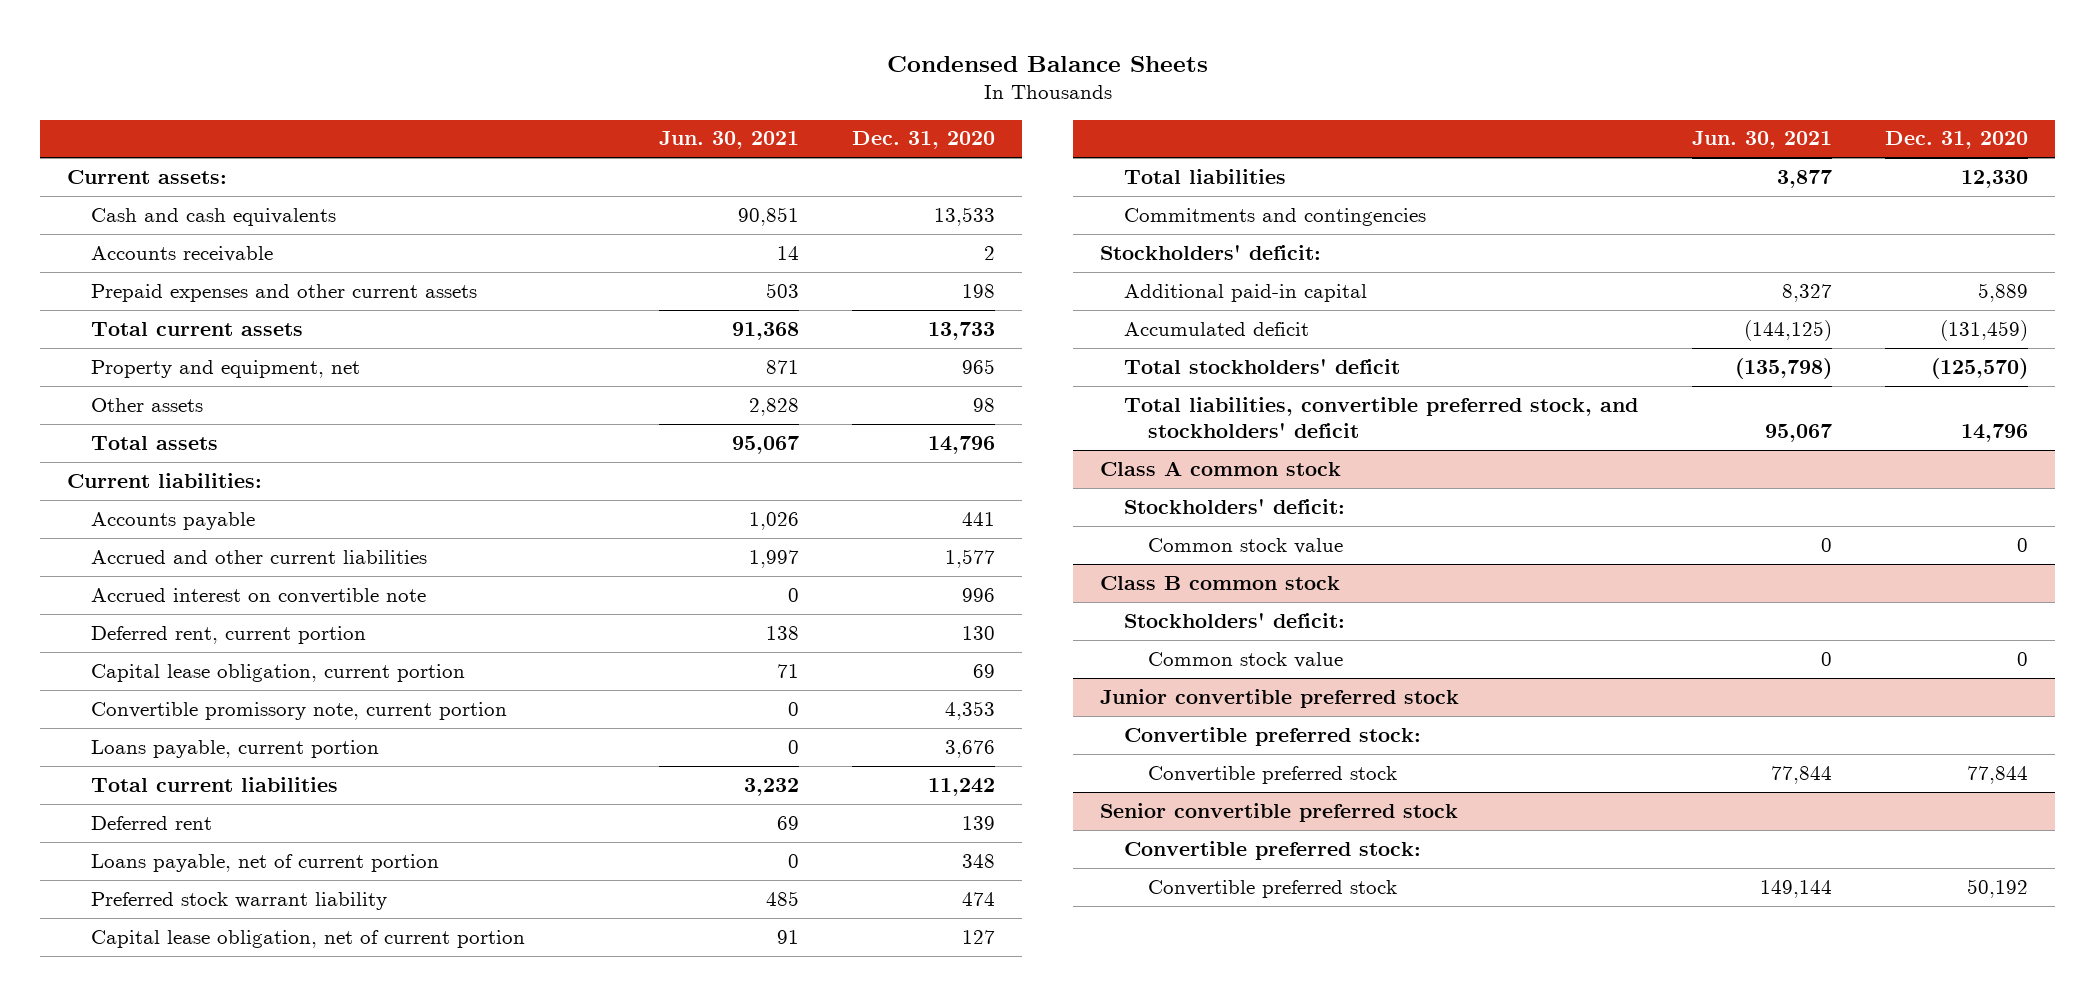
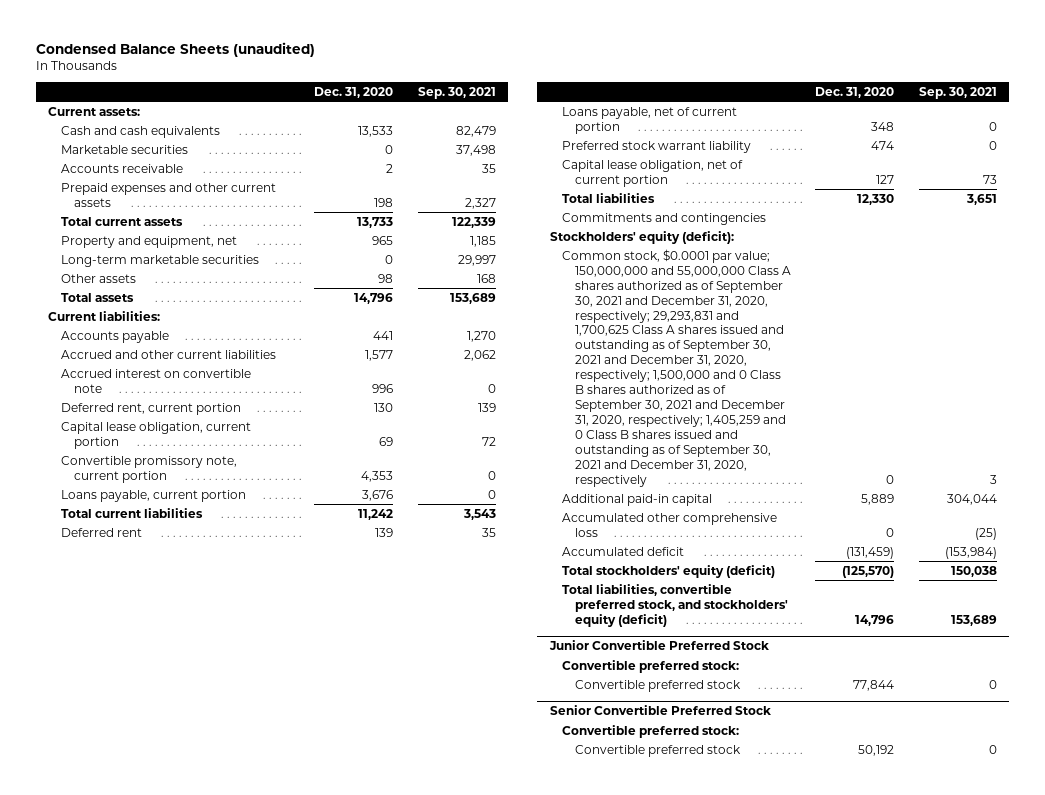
[886,55,1208,72] Condensed Balance Sheets -> [36,42,316,58] Condensed Balance Sheets (unaudited)
[658,131,799,150] Jun. 30, 2021 -> none
none -> [417,86,496,99] Sep. 30, 2021
none -> [60,144,188,154] Marketable securities
none -> [60,254,259,267] Long-term marketable securities
[1099,244,1321,260] Stockholders' deficit: -> [549,230,734,244] Stockholders' equity (deficit):
none -> [562,248,791,487] Common stock, $0.0001 par value; 150,000,000 and 55,000,000 Class A shares authorized as of September 30, 2021 and December 31, 2020, respectively; 29,293,831 and 1,700,625 Class A shares issued and outstanding as of September 30, 2021 and December 31, 2020, respectively; 1,500,000 and 0 Class B shares authorized as of September 30, 2021 and December 31, 2020, respectively; 1,405,259 and 0 Class B shares issued and outstanding as of September 30, 2021 and December 31, 2020, respectively
none -> [562,512,778,537] Accumulated other comprehensive loss
[1099,460,1341,476] Class A common stock -> none
[1123,498,1345,514] Stockholders' deficit: -> none
[1148,537,1344,554] Common stock value -> none
[1099,575,1340,590] Class B common stock -> none
[1123,612,1345,628] Stockholders' deficit: -> none
[1148,651,1344,668] Common stock value -> none
[1123,358,1400,374] Total stockholders' deficit -> [562,564,776,578] Total stockholders' equity (deficit)
[1123,396,1638,439] Total liabilities, convertible preferred stock, and stockholders' deficit -> [562,583,788,627] Total liabilities, convertible preferred stock, and stockholders' equity (deficit)
[1099,688,1459,708] Junior convertible preferred stock -> [548,640,769,651] Junior Convertible Preferred Stock
[1099,802,1458,822] Senior convertible preferred stock -> [549,705,771,716] Senior Convertible Preferred Stock

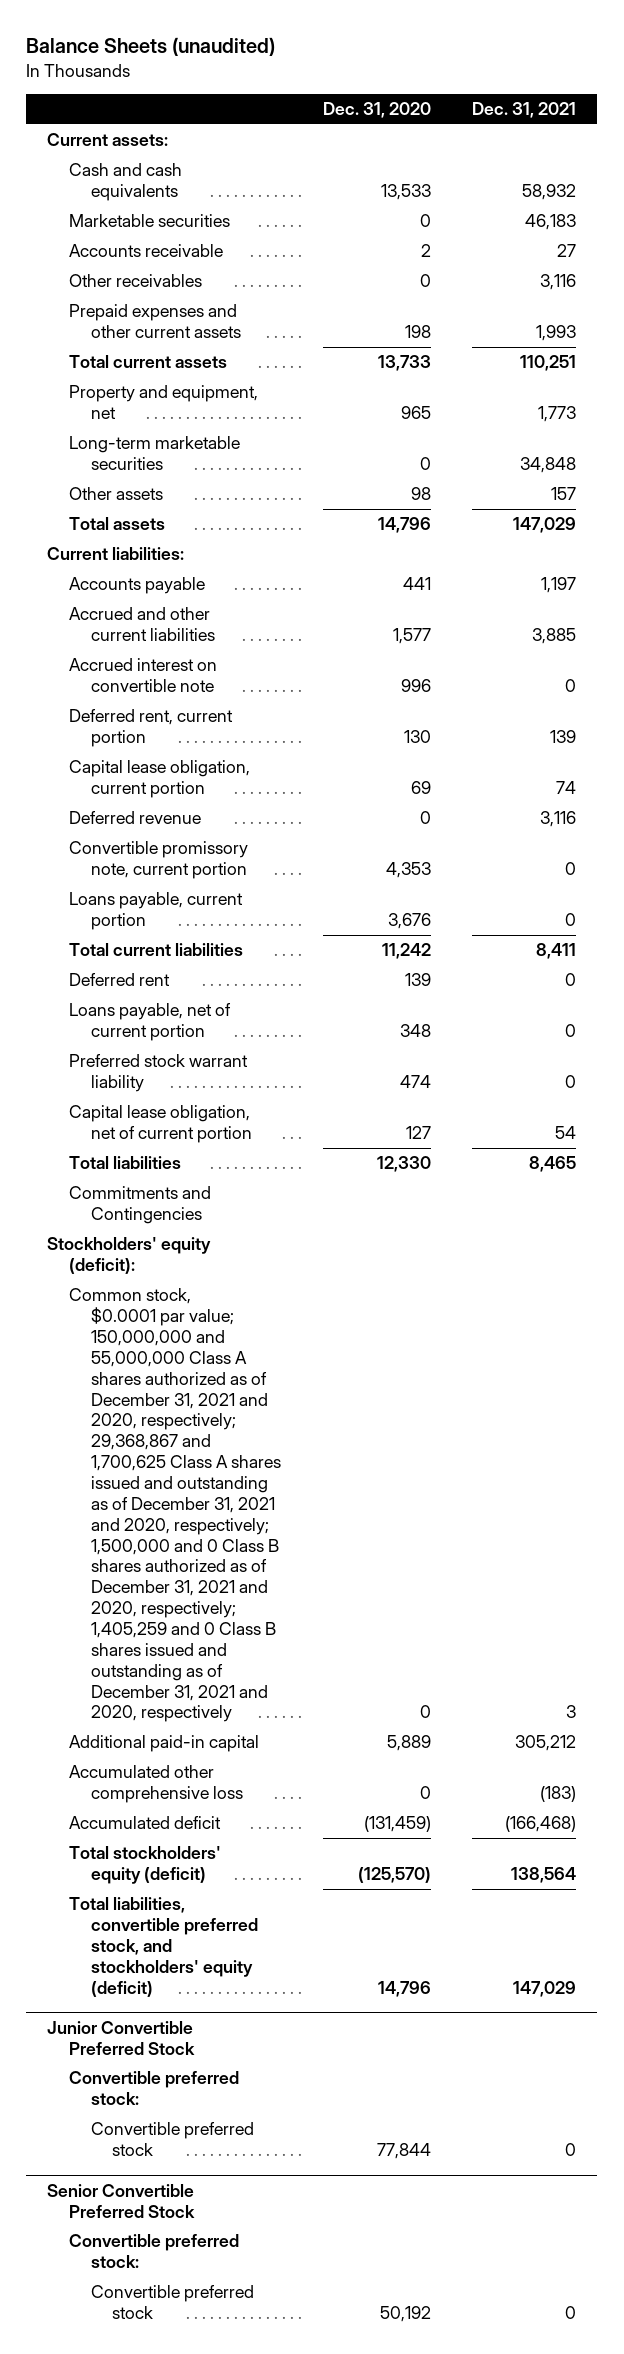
[36,42,316,58] Condensed Balance Sheets (unaudited) -> [26,37,276,57] Balance Sheets (unaudited)
[417,86,496,99] Sep. 30, 2021 -> none
none -> [472,102,577,119] Dec. 31, 2021
none -> [69,274,203,288] Other receivables
none -> [69,811,202,825] Deferred revenue
[562,212,767,225] Commitments and contingencies -> [69,1186,212,1225] Commitments and Contingencies
[562,248,791,487] Common stock, $0.0001 par value; 150,000,000 and 55,000,000 Class A shares authorized as of September 30, 2021 and December 31, 2020, respectively; 29,293,831 and 1,700,625 Class A shares issued and outstanding as of September 30, 2021 and December 31, 2020, respectively; 1,500,000 and 0 Class B shares authorized as of September 30, 2021 and December 31, 2020, respectively; 1,405,259 and 0 Class B shares issued and outstanding as of September 30, 2021 and December 31, 2020, respectively -> [69,1288,281,1723] Common stock, $0.0001 par value; 150,000,000 and 55,000,000 Class A shares authorized as of December 31, 2021 and 2020, respectively; 29,368,867 and 1,700,625 Class A shares issued and outstanding as of December 31, 2021 and 2020, respectively; 1,500,000 and 0 Class B shares authorized as of December 31, 2021 and 2020, respectively; 1,405,259 and 0 Class B shares issued and outstanding as of December 31, 2021 and 2020, respectively

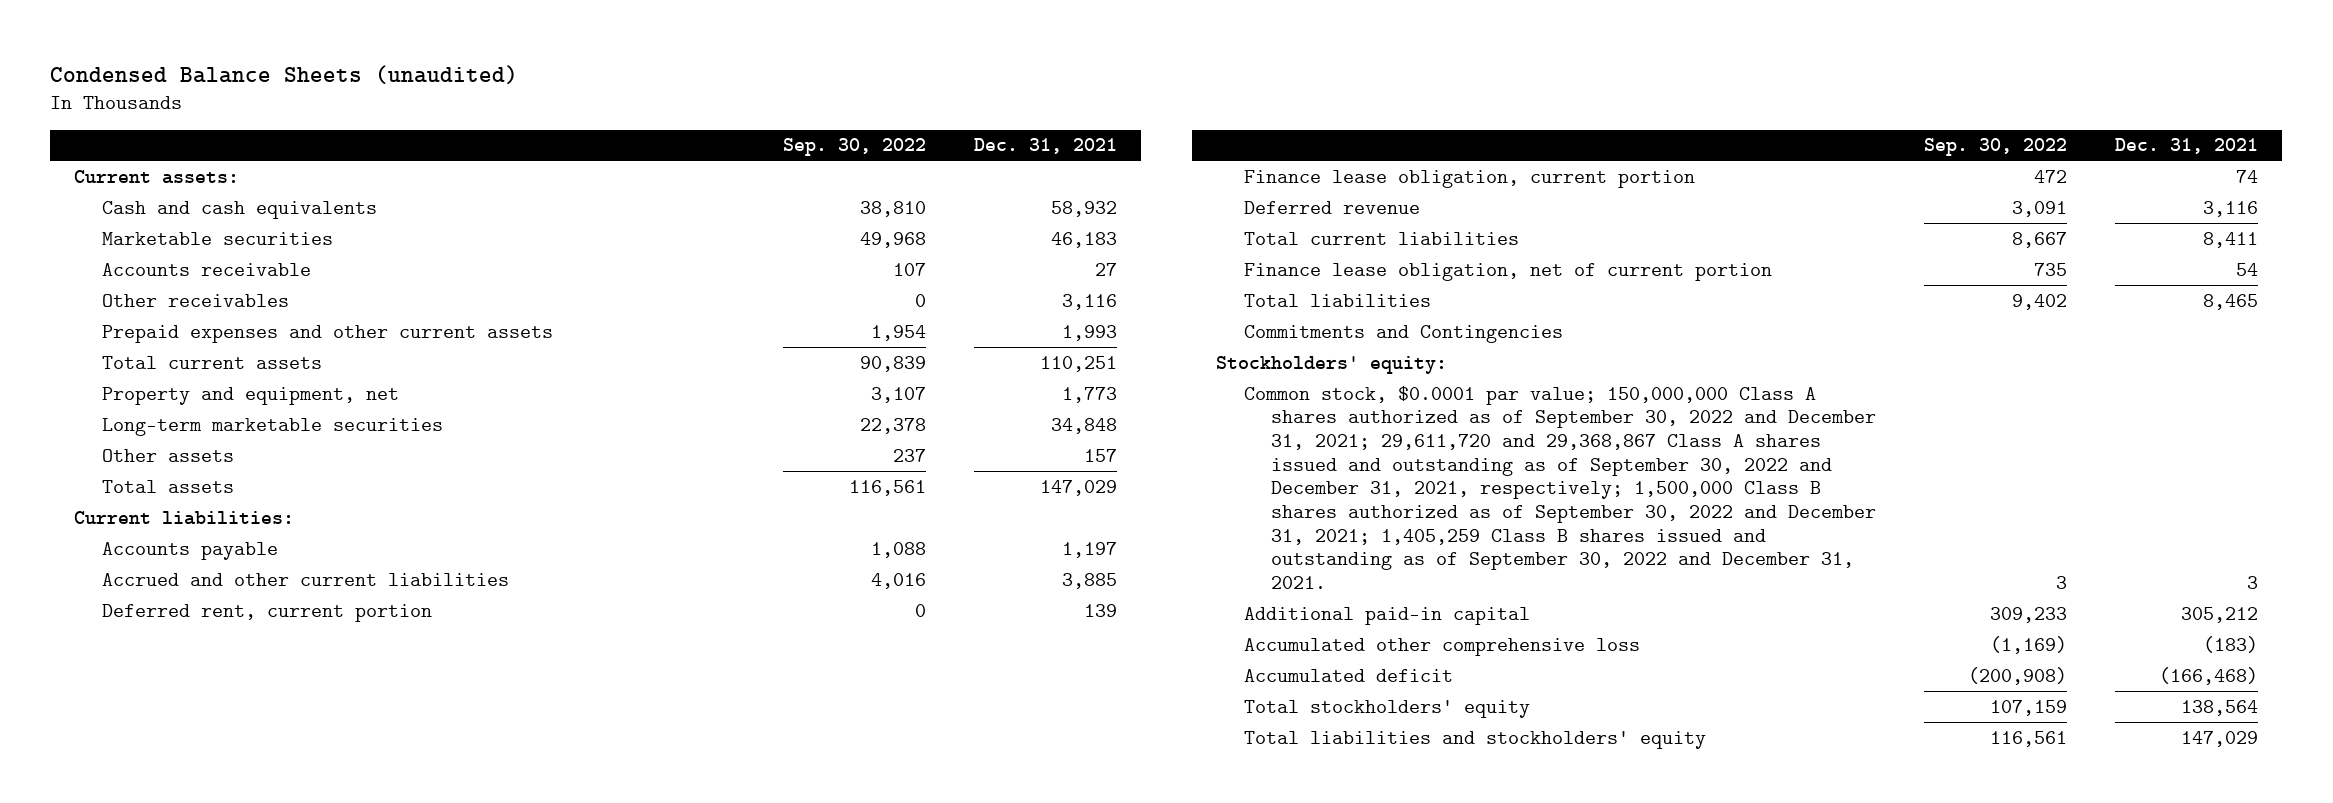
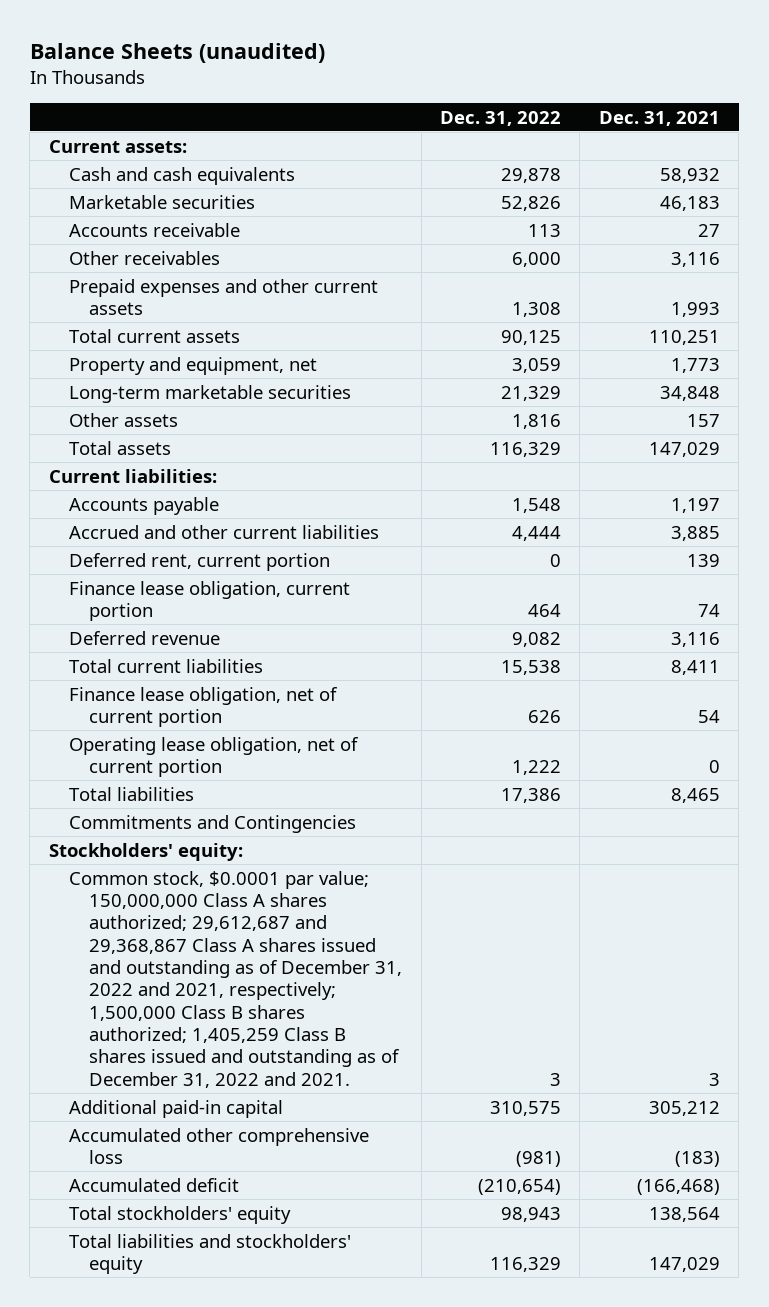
[50,64,519,84] Condensed Balance Sheets (unaudited) -> [29,43,325,64] Balance Sheets (unaudited)
[782,138,926,157] Sep. 30, 2022 -> none
none -> [440,110,562,126] Dec. 31, 2022
none -> [69,736,360,777] Operating lease obligation, net of current portion
[1243,385,1877,590] Common stock, $0.0001 par value; 150,000,000 Class A shares authorized as of September 30, 2022 and December 31, 2021; 29,611,720 and 29,368,867 Class A shares issued and outstanding as of September 30, 2022 and December 31, 2021, respectively; 1,500,000 Class B shares authorized as of September 30, 2022 and December 31, 2021; 1,405,259 Class B shares issued and outstanding as of September 30, 2022 and December 31, 2021. -> [69,870,403,1088] Common stock, $0.0001 par value; 150,000,000 Class A shares authorized; 29,612,687 and 29,368,867 Class A shares issued and outstanding as of December 31, 2022 and 2021, respectively; 1,500,000 Class B shares authorized; 1,405,259 Class B shares issued and outstanding as of December 31, 2022 and 2021.

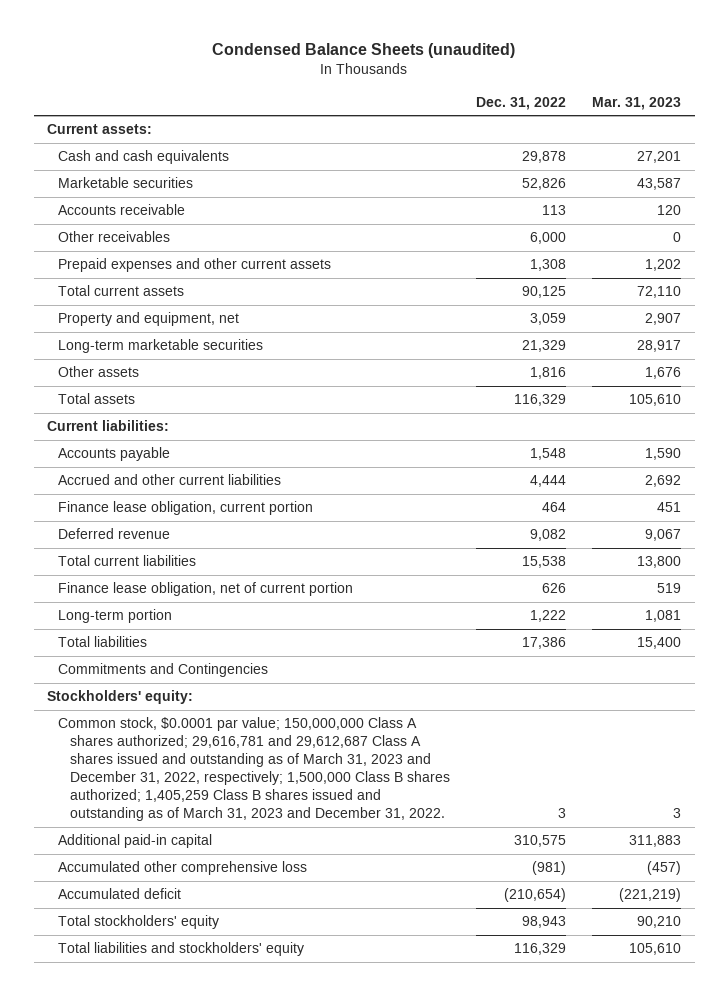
[29,43,325,64] Balance Sheets (unaudited) -> [212,43,516,59] Condensed Balance Sheets (unaudited)
[598,110,720,126] Dec. 31, 2021 -> none
none -> [592,96,682,110] Mar. 31, 2023
[69,552,331,571] Deferred rent, current portion -> none
[69,736,360,777] Operating lease obligation, net of current portion -> [58,609,173,624] Long-term portion
[69,870,403,1088] Common stock, $0.0001 par value; 150,000,000 Class A shares authorized; 29,612,687 and 29,368,867 Class A shares issued and outstanding as of December 31, 2022 and 2021, respectively; 1,500,000 Class B shares authorized; 1,405,259 Class B shares issued and outstanding as of December 31, 2022 and 2021. -> [58,717,451,822] Common stock, $0.0001 par value; 150,000,000 Class A shares authorized; 29,616,781 and 29,612,687 Class A shares issued and outstanding as of March 31, 2023 and December 31, 2022, respectively; 1,500,000 Class B shares authorized; 1,405,259 Class B shares issued and outstanding as of March 31, 2023 and December 31, 2022.

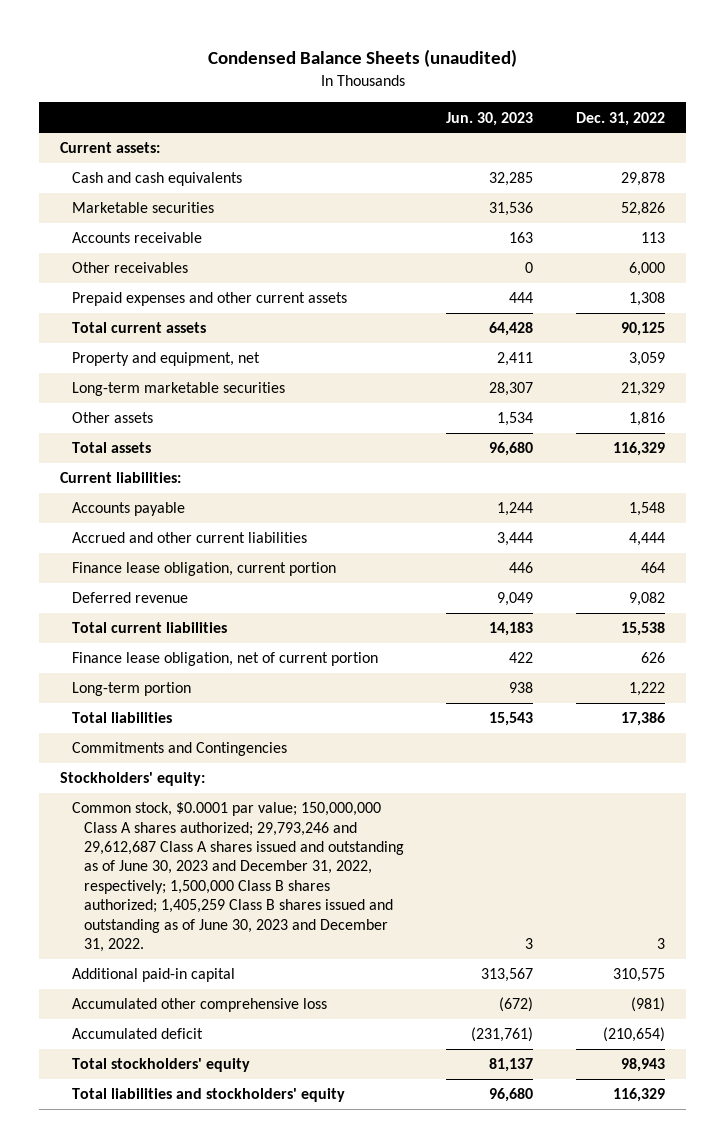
[592,96,682,110] Mar. 31, 2023 -> none
none -> [446,111,534,126] Jun. 30, 2023
[58,717,451,822] Common stock, $0.0001 par value; 150,000,000 Class A shares authorized; 29,616,781 and 29,612,687 Class A shares issued and outstanding as of March 31, 2023 and December 31, 2022, respectively; 1,500,000 Class B shares authorized; 1,405,259 Class B shares issued and outstanding as of March 31, 2023 and December 31, 2022. -> [72,802,405,952] Common stock, $0.0001 par value; 150,000,000 Class A shares authorized; 29,793,246 and 29,612,687 Class A shares issued and outstanding as of June 30, 2023 and December 31, 2022, respectively; 1,500,000 Class B shares authorized; 1,405,259 Class B shares issued and outstanding as of June 30, 2023 and December 31, 2022.

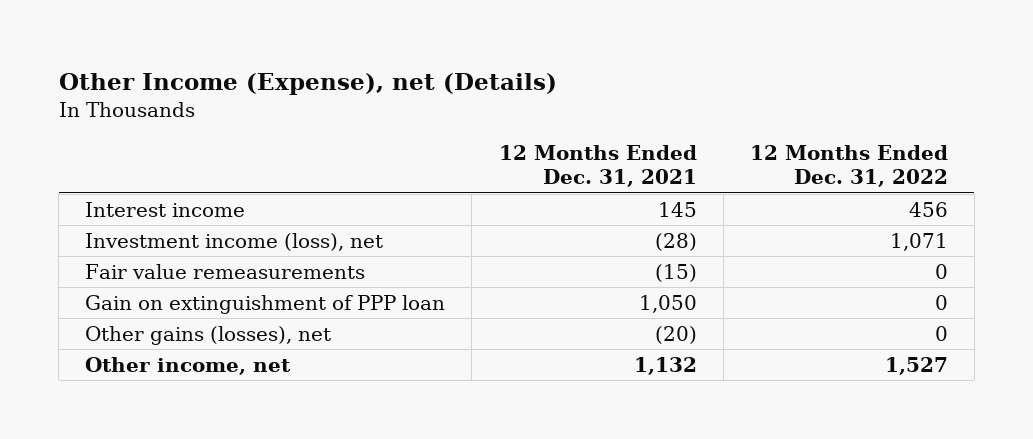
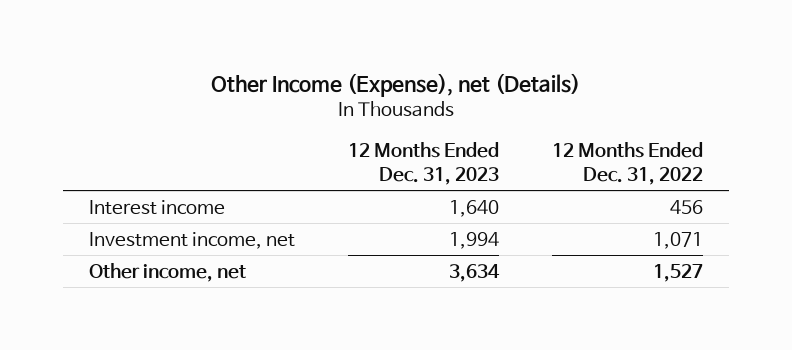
[498,144,697,188] 12 Months Ended Dec. 31, 2021 -> none
none -> [347,141,499,185] 12 Months Ended Dec. 31, 2023
[85,264,366,280] Fair value remeasurements -> none
[85,295,446,315] Gain on extinguishment of PPP loan -> none
[85,326,332,346] Other gains (losses), net -> none
[85,233,384,252] Investment income (loss), net -> [89,231,296,249] Investment income, net

